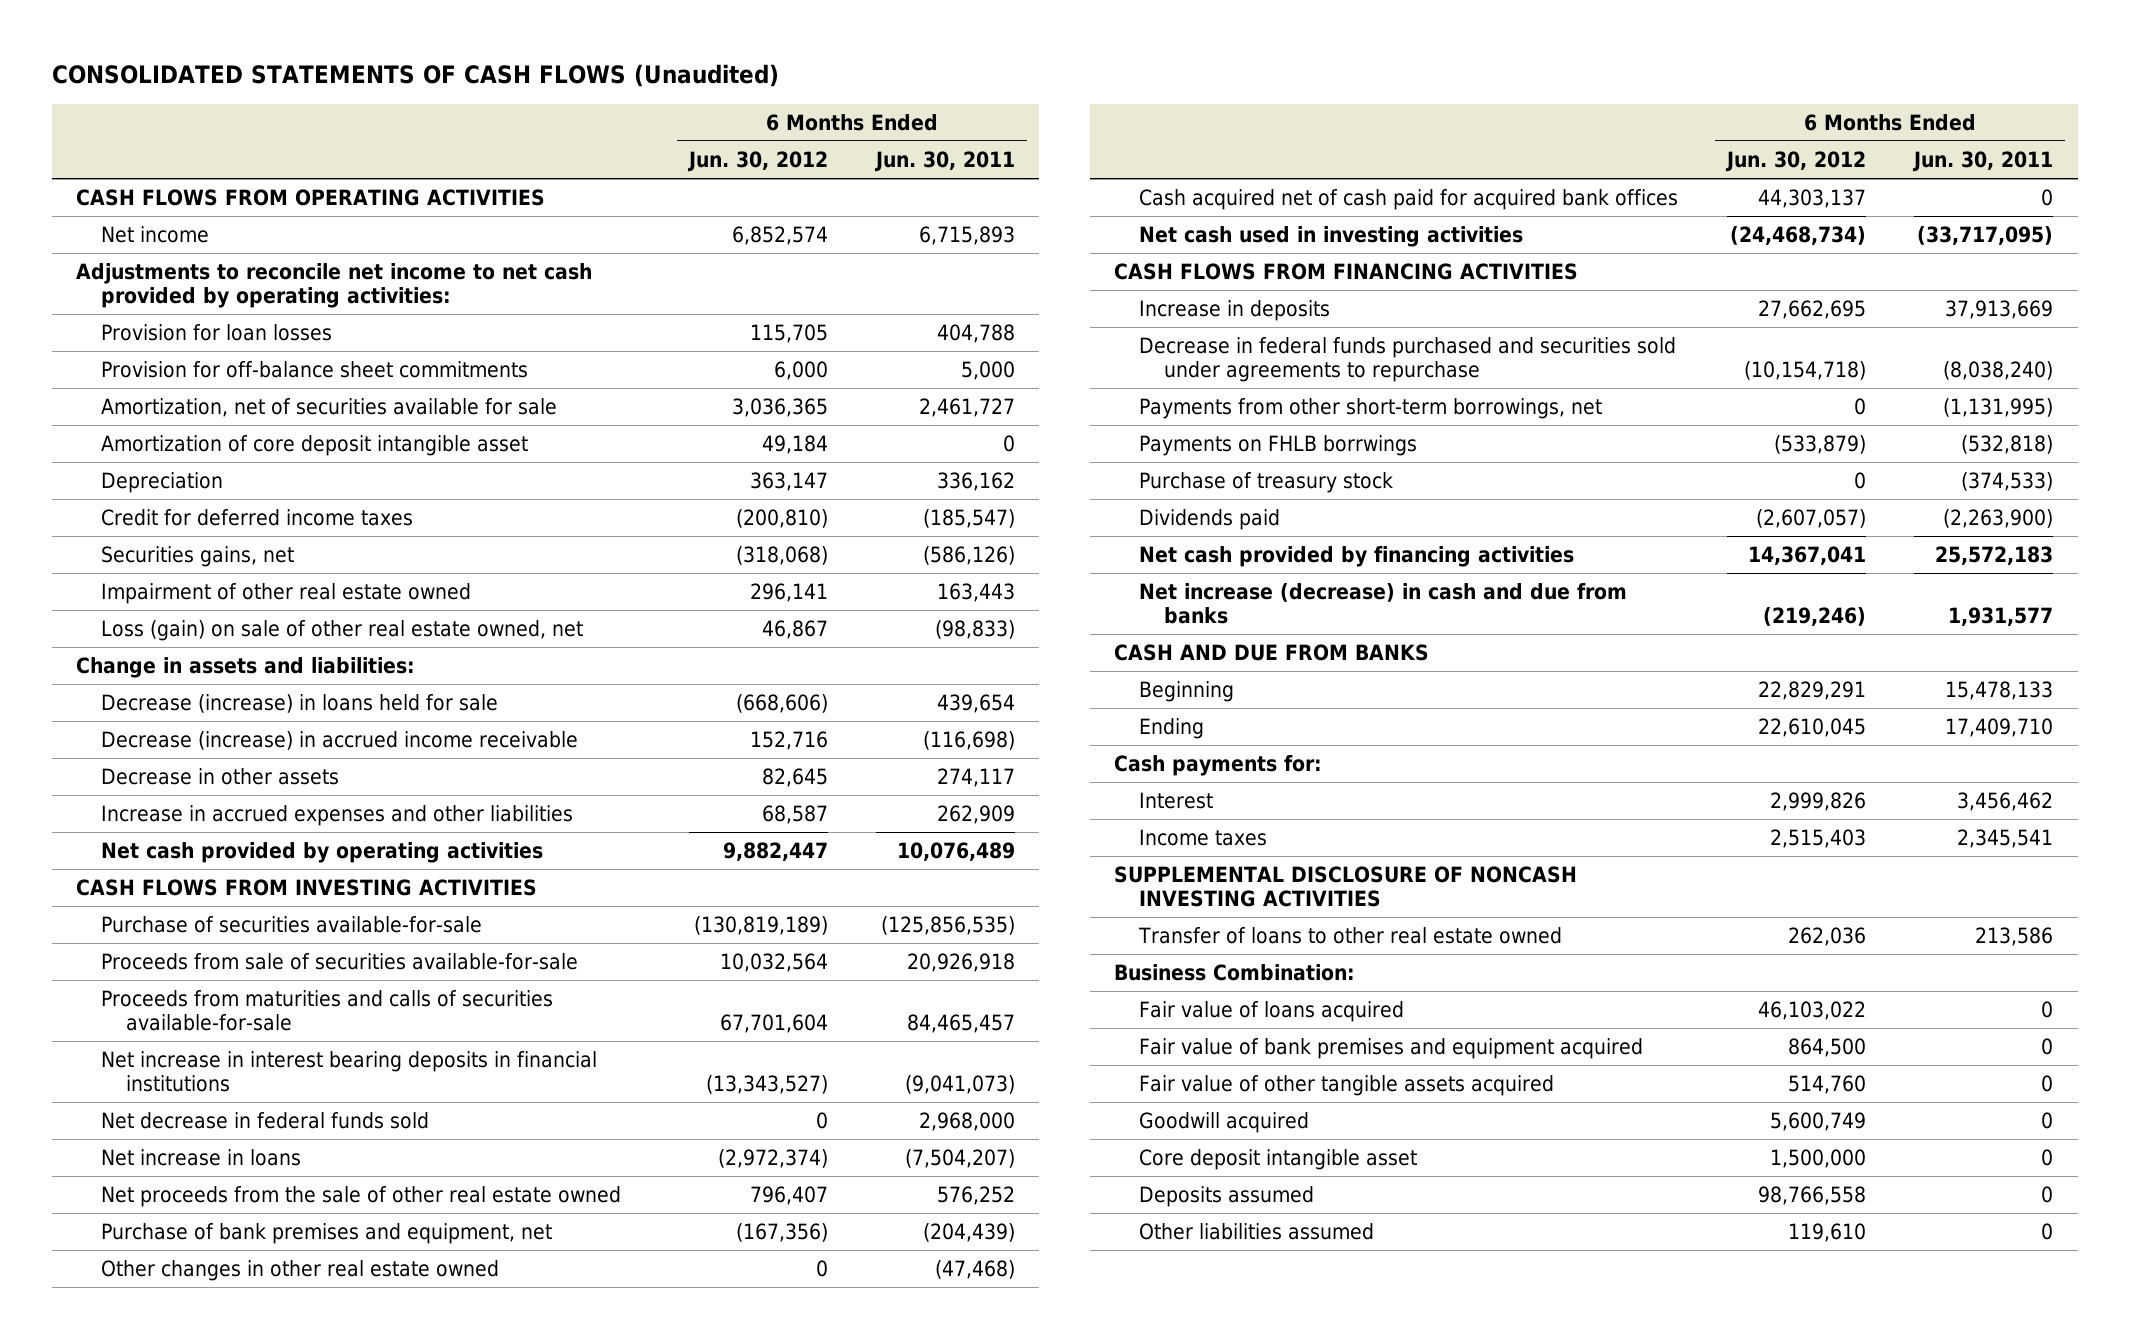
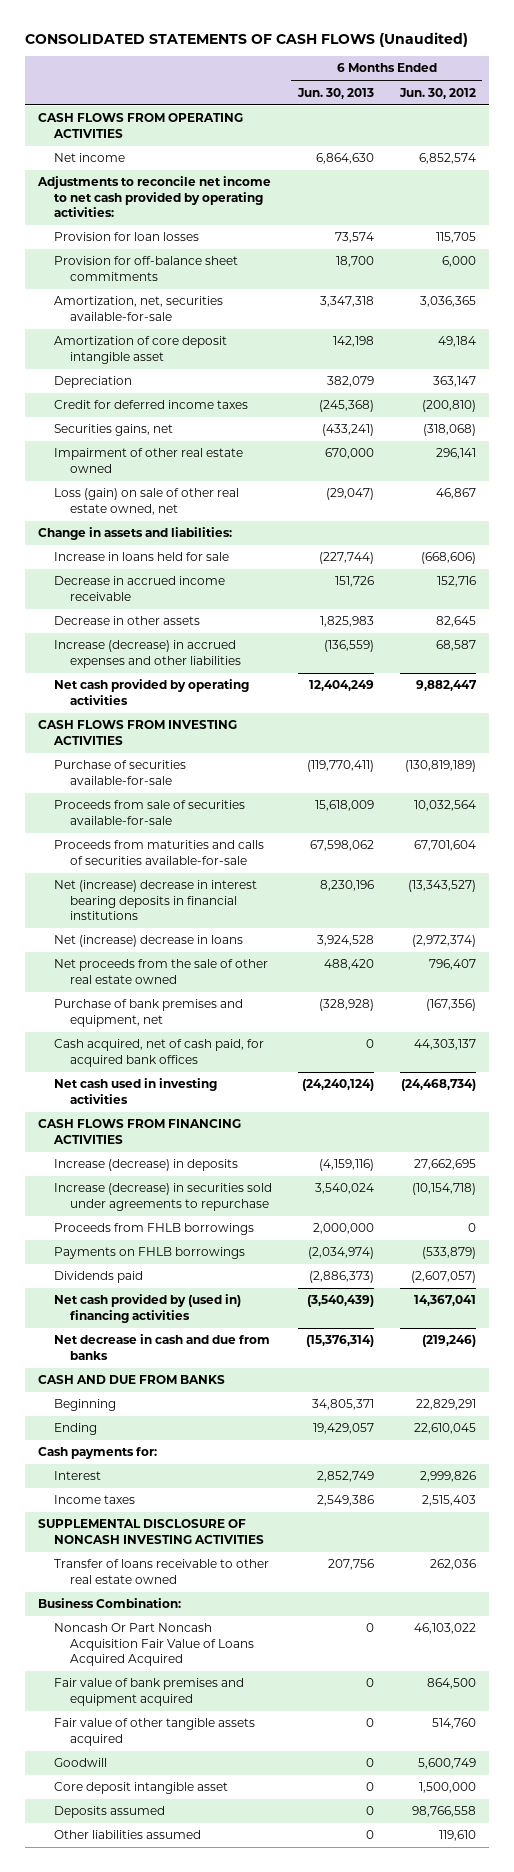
[874,151,1016,173] Jun. 30, 2011 -> none
none -> [296,87,374,99] Jun. 30, 2013
[101,398,558,418] Amortization, net of securities available for sale -> [53,296,223,321] Amortization, net, securities available-for-sale
[101,694,499,714] Decrease (increase) in loans held for sale -> [53,552,229,562] Increase in loans held for sale
[101,731,579,751] Decrease (increase) in accrued income receivable -> [53,576,225,601] Decrease in accrued income receivable
[101,805,574,827] Increase in accrued expenses and other liabilities -> [53,640,241,668] Increase (decrease) in accrued expenses and other liabilities
[101,1112,430,1130] Net decrease in federal funds sold -> none
[101,1051,598,1093] Net increase in interest bearing deposits in financial institutions -> [53,880,257,920] Net (increase) decrease in interest bearing deposits in financial institutions
[101,1149,302,1167] Net increase in loans -> [53,935,243,948] Net (increase) decrease in loans
[101,1260,500,1282] Other changes in other real estate owned -> none
[1139,189,1679,211] Cash acquired net of cash paid for acquired bank offices -> [53,1039,264,1067] Cash acquired, net of cash paid, for acquired bank offices
[1139,398,1603,420] Payments from other short-term borrowings, net -> none
[1139,472,1394,494] Purchase of treasury stock -> none
[1139,300,1331,322] Increase in deposits -> [53,1159,238,1172] Increase (decrease) in deposits
[1139,337,1677,383] Decrease in federal funds purchased and securities sold under agreements to repurchase -> [53,1183,272,1211] Increase (decrease) in securities sold under agreements to repurchase
none -> [53,1223,254,1236] Proceeds from FHLB borrowings
[1139,435,1418,457] Payments on FHLB borrwings -> [53,1247,245,1260] Payments on FHLB borrowings
[1139,546,1575,568] Net cash provided by financing activities -> [53,1294,241,1323] Net cash provided by (used in) financing activities
[1139,583,1628,625] Net increase (decrease) in cash and due from banks -> [53,1334,270,1360] Net decrease in cash and due from banks
[1138,927,1563,945] Transfer of loans to other real estate owned -> [53,1559,269,1584] Transfer of loans receivable to other real estate owned
[1139,1001,1405,1023] Fair value of loans acquired -> [53,1623,254,1666] Noncash Or Part Noncash Acquisition Fair Value of Loans Acquired Acquired
[1139,1112,1310,1134] Goodwill acquired -> [53,1758,107,1768] Goodwill

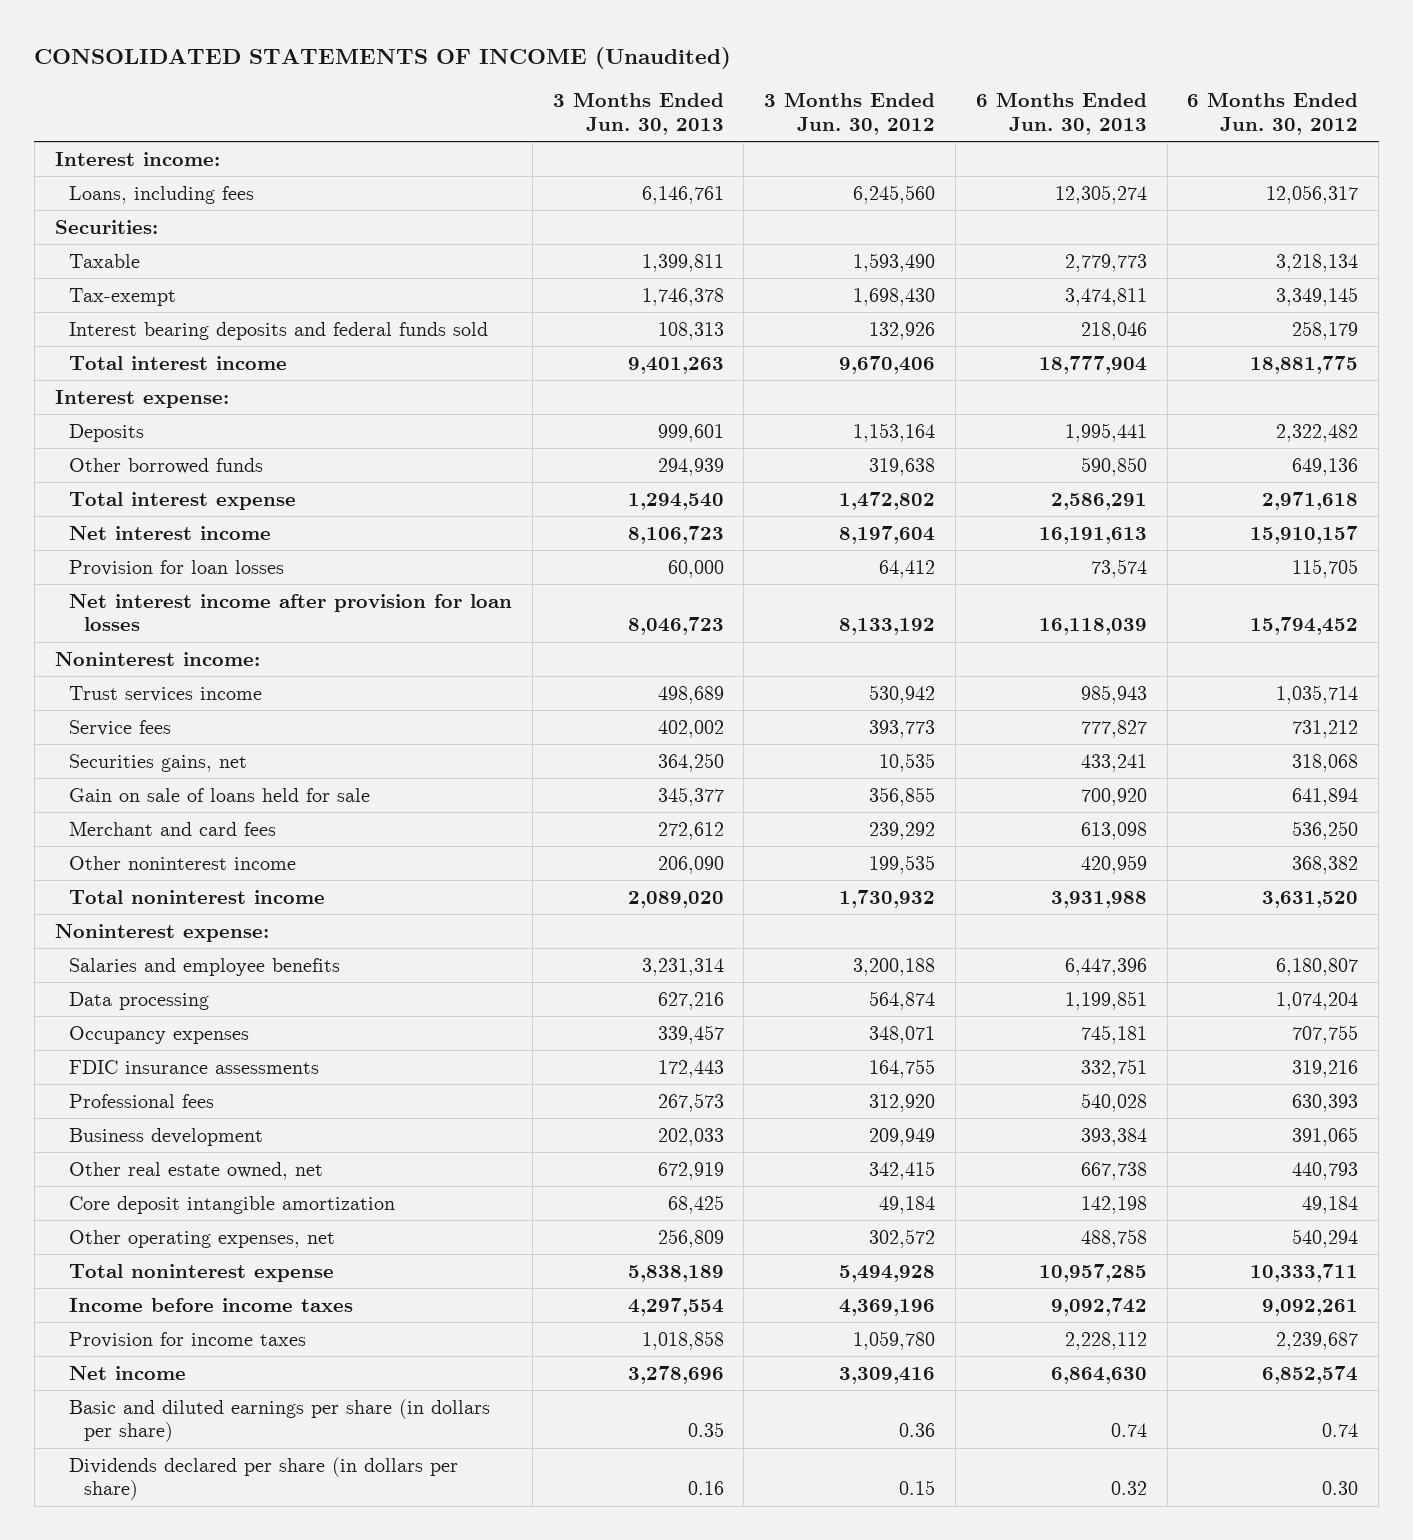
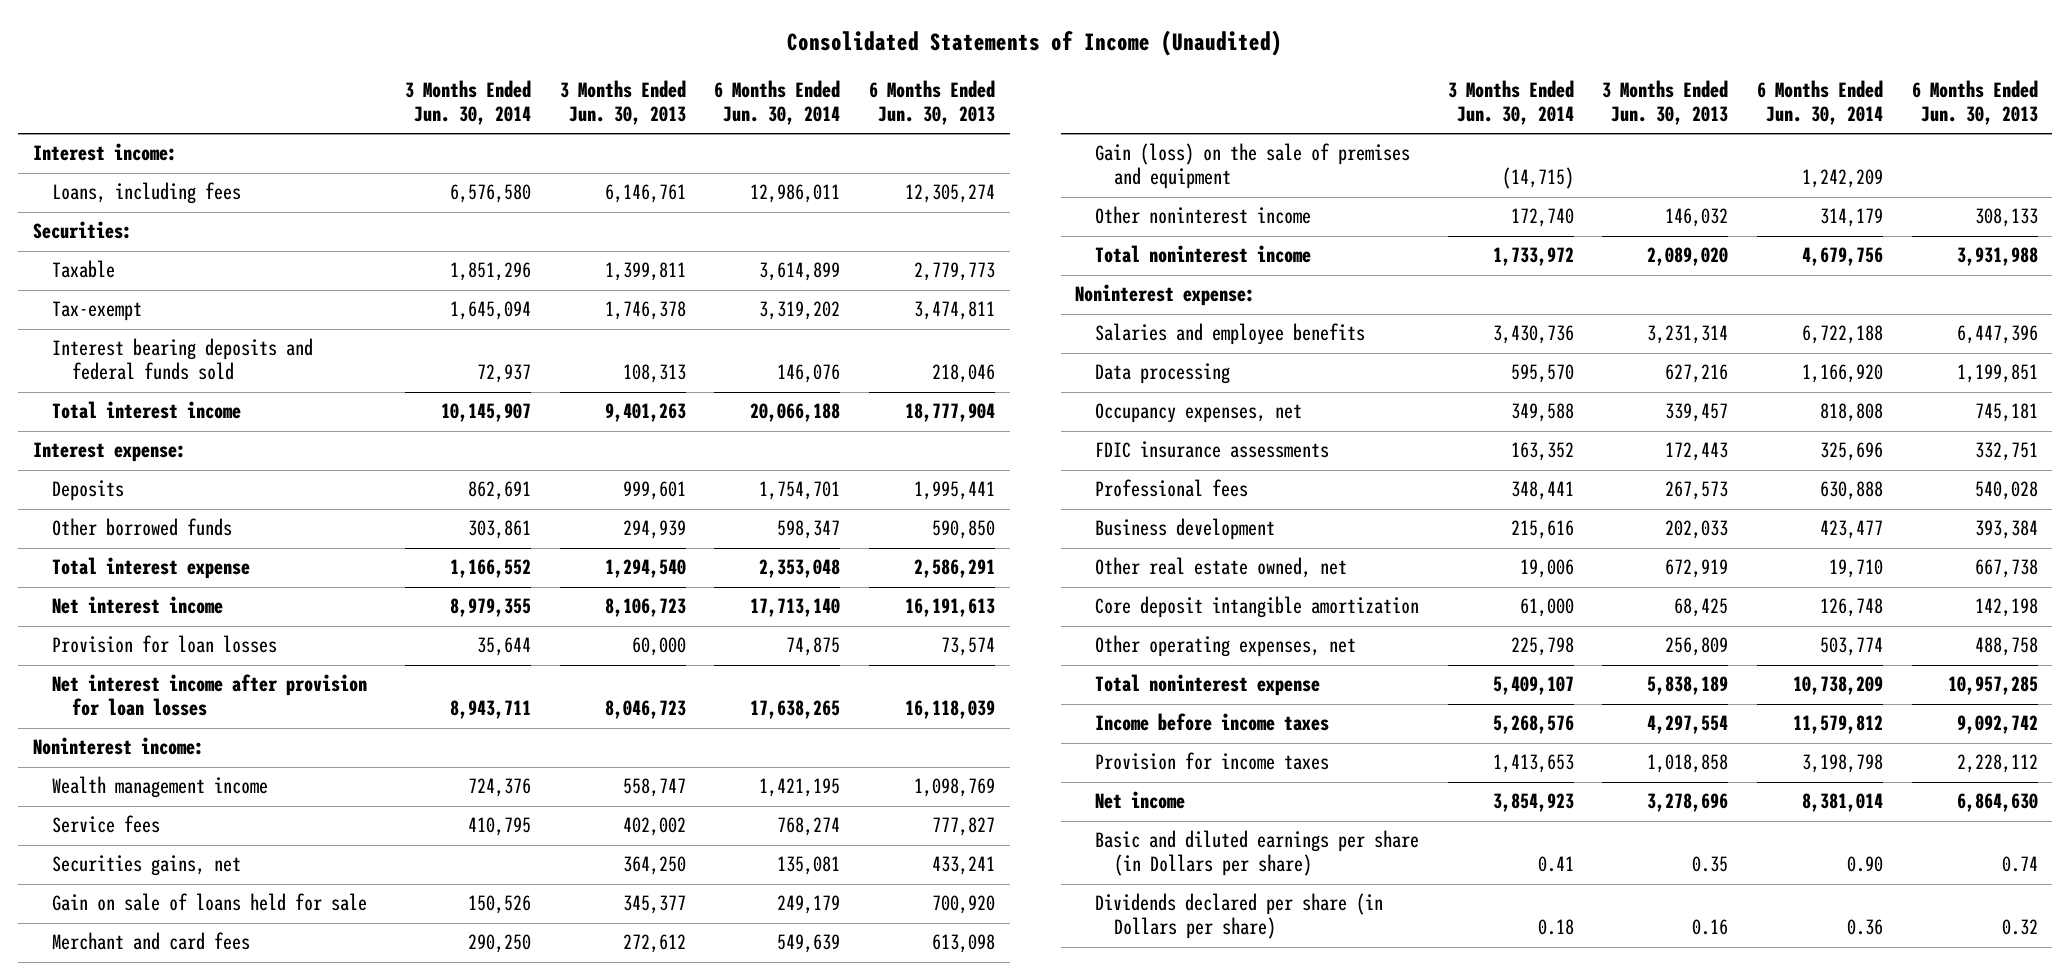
[34,47,732,70] CONSOLIDATED STATEMENTS OF INCOME (Unaudited) -> [787,30,1283,57] Consolidated Statements of Income (Unaudited)
[764,92,936,135] 3 Months Ended Jun. 30, 2012 -> none
[1187,92,1359,135] 6 Months Ended Jun. 30, 2012 -> none
none -> [404,80,531,126] 3 Months Ended Jun. 30, 2014
none -> [714,80,841,126] 6 Months Ended Jun. 30, 2014
[69,685,263,702] Trust services income -> [52,776,269,799] Wealth management income
[657,685,724,704] 498,689 -> [622,778,686,798] 558,747
[1080,684,1147,704] 985,943 -> [914,778,996,798] 1,098,769
none -> [1094,143,1410,190] Gain (loss) on the sale of premises and equipment
[657,855,724,874] 206,090 -> [1665,208,1729,228] 146,032
[1080,854,1147,874] 420,959 -> [1974,208,2038,228] 308,133
[69,1025,250,1044] Occupancy expenses -> [1094,403,1302,424] Occupancy expenses, net
[69,1398,491,1443] Basic and diluted earnings per share (in dollars per share) -> [1094,830,1419,877] Basic and diluted earnings per share (in Dollars per share)
[69,1456,459,1501] Dividends declared per share (in dollars per share) -> [1094,893,1383,940] Dividends declared per share (in Dollars per share)

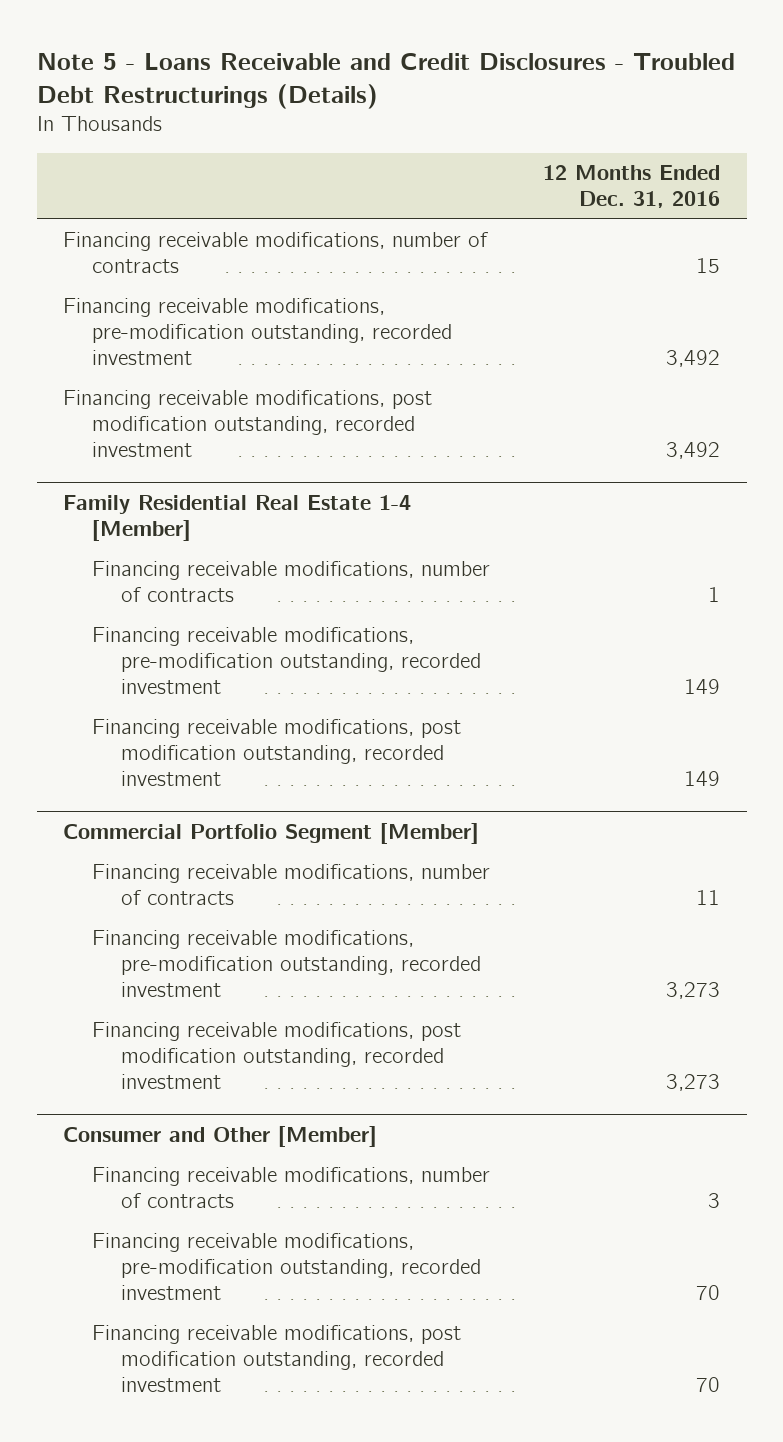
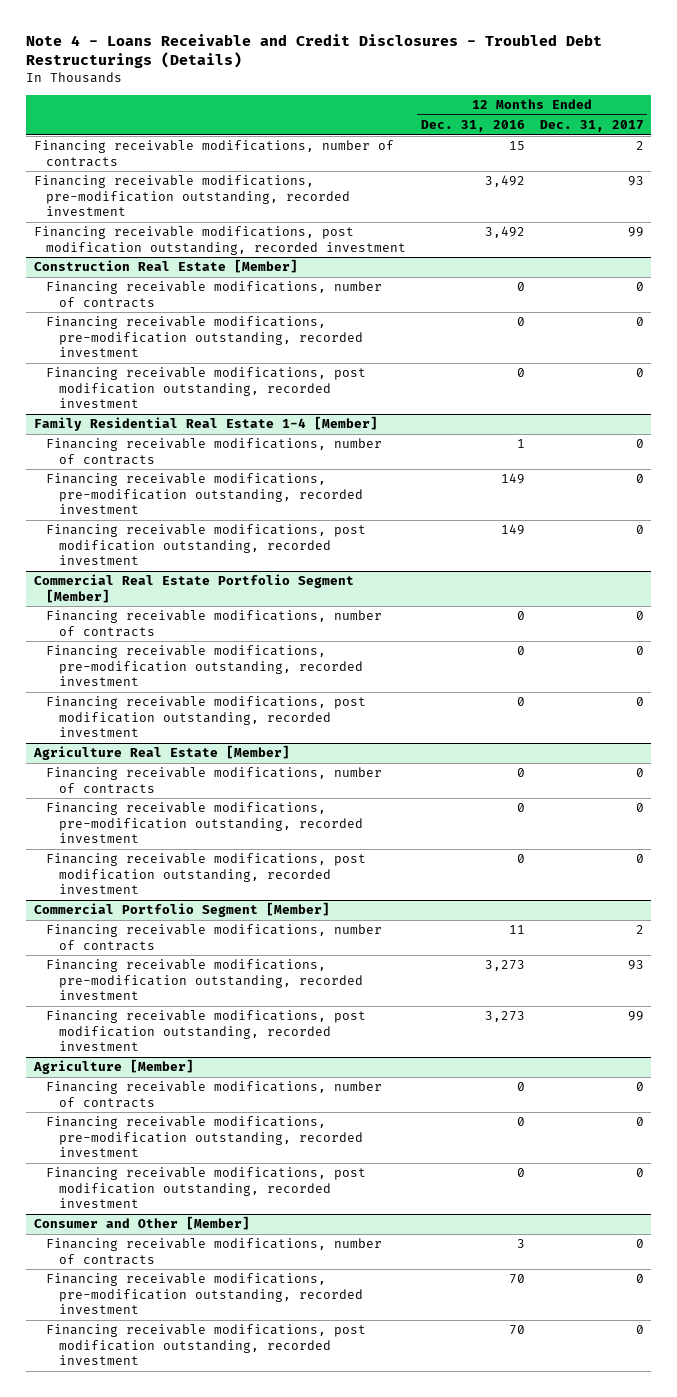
[36,52,735,109] Note 5 - Loans Receivable and Credit Disclosures - Troubled Debt Restructurings (Details) -> [26,33,603,69] Note 4 - Loans Receivable and Credit Disclosures - Troubled Debt Restructurings (Details)
none -> [539,120,644,133] Dec. 31, 2017
none -> [33,259,298,274] Construction Real Estate [Member]
none -> [46,281,383,308] Financing receivable modifications, number of contracts
none -> [46,316,364,358] Financing receivable modifications, pre-modification outstanding, recorded investment
none -> [46,367,367,409] Financing receivable modifications, post modification outstanding, recorded investment
none -> [33,574,354,603] Commercial Real Estate Portfolio Segment [Member]
none -> [46,610,383,637] Financing receivable modifications, number of contracts
none -> [46,645,364,687] Financing receivable modifications, pre-modification outstanding, recorded investment
none -> [46,696,367,738] Financing receivable modifications, post modification outstanding, recorded investment
none -> [32,745,290,761] Agriculture Real Estate [Member]
none -> [46,767,383,794] Financing receivable modifications, number of contracts
none -> [46,802,364,844] Financing receivable modifications, pre-modification outstanding, recorded investment
none -> [46,853,367,895] Financing receivable modifications, post modification outstanding, recorded investment
none -> [32,1059,194,1075] Agriculture [Member]
none -> [46,1081,383,1108] Financing receivable modifications, number of contracts
none -> [46,1116,364,1158] Financing receivable modifications, pre-modification outstanding, recorded investment
none -> [46,1167,367,1209] Financing receivable modifications, post modification outstanding, recorded investment

